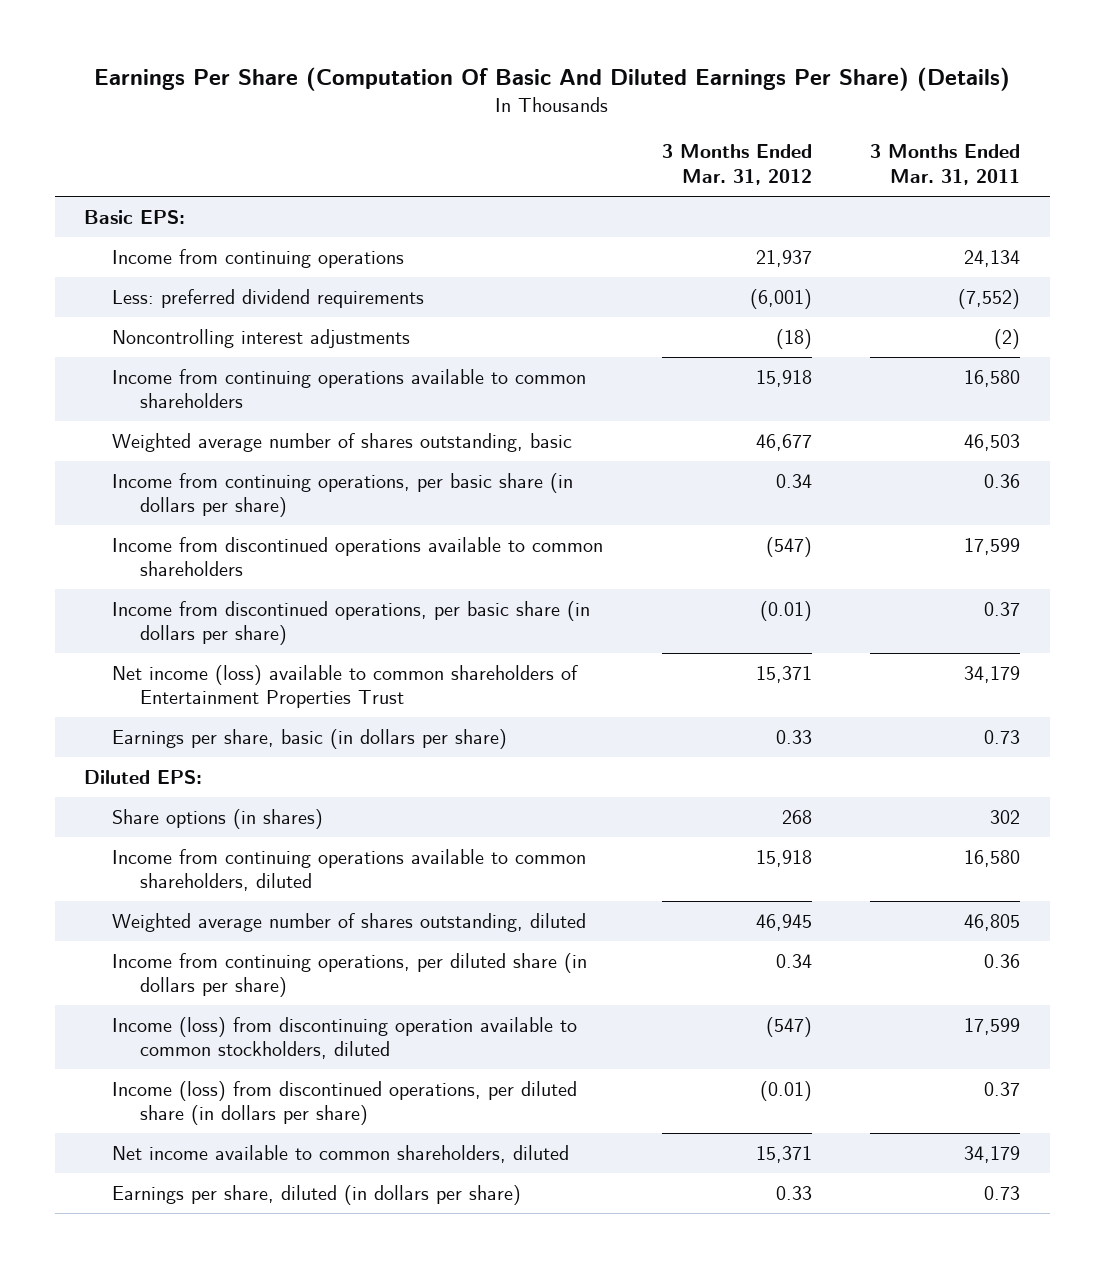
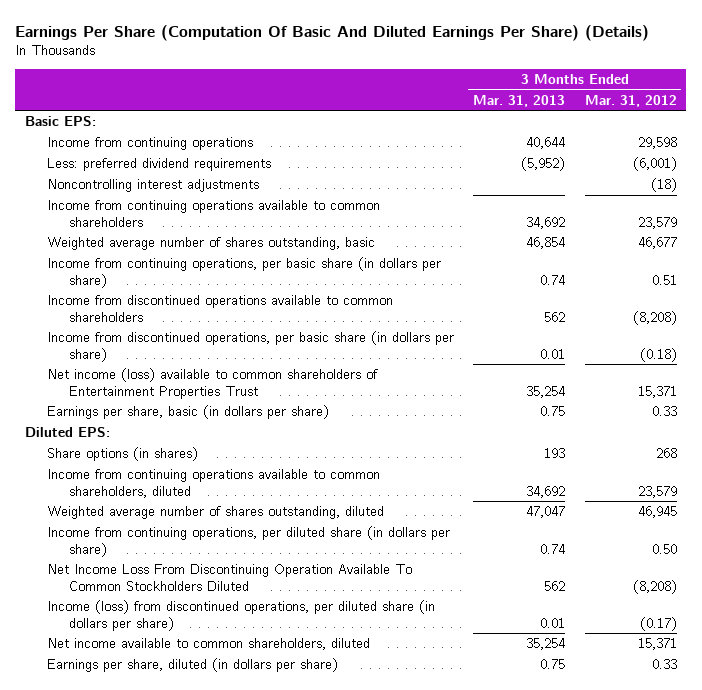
[870,144,1021,186] 3 Months Ended Mar. 31, 2011 -> none
none -> [473,94,566,107] Mar. 31, 2013
[755,249,812,267] 21,937 -> [637,137,677,150] 29,598
[755,369,812,387] 15,918 -> [637,216,677,229] 23,579
[775,473,812,488] 0.34 -> [651,274,677,285] 0.51
[765,536,812,557] (547) -> [632,310,677,325] (8,208)
[759,600,812,621] (0.01) -> [639,347,677,362] (0.18)
[755,849,812,867] 15,918 -> [637,485,677,498] 23,579
[775,953,812,968] 0.34 -> [651,543,677,554] 0.50
[112,1016,578,1060] Income (loss) from discontinuing operation available to common stockholders, diluted -> [46,564,412,591] Net Income Loss From Discontinuing Operation Available To Common Stockholders Diluted
[765,1016,812,1037] (547) -> [632,579,677,594] (8,208)
[759,1080,812,1101] (0.01) -> [639,616,677,631] (0.17)

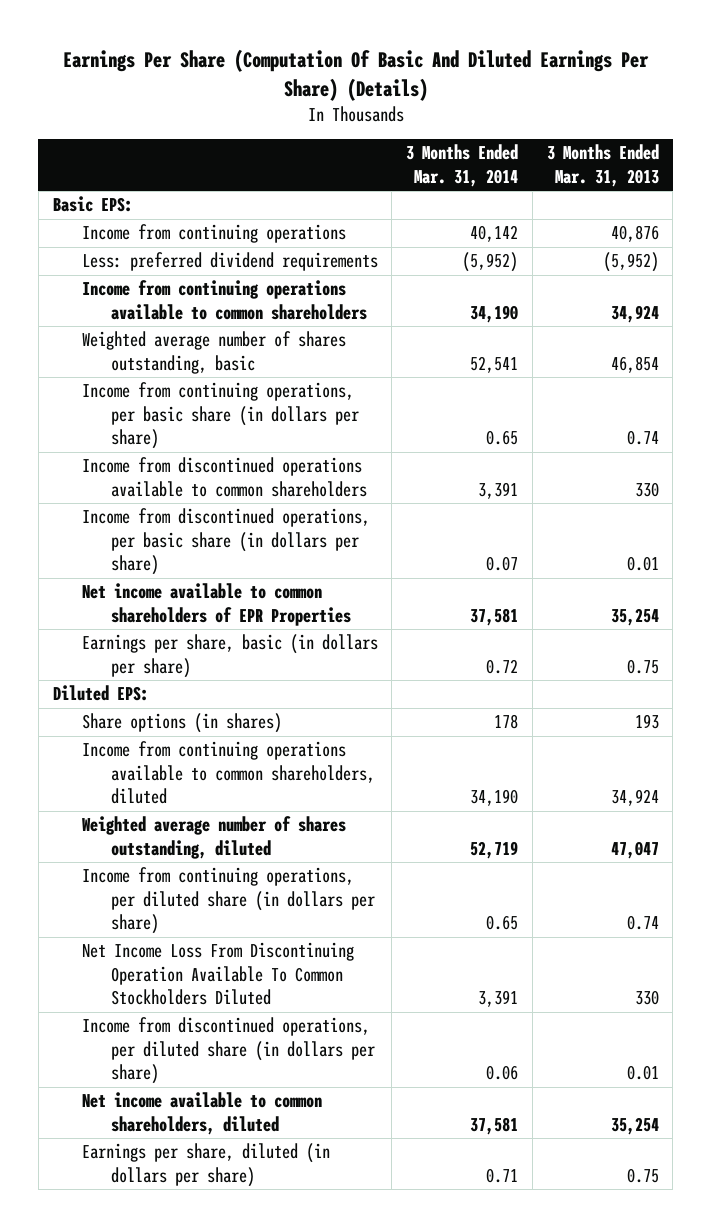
[584,94,677,107] Mar. 31, 2012 -> none
none -> [406,144,519,187] 3 Months Ended Mar. 31, 2014
[526,137,566,150] 40,644 -> [610,225,659,243] 40,876
[46,179,259,193] Noncontrolling interest adjustments -> none
[526,216,566,229] 34,692 -> [610,304,659,323] 34,924
[544,311,566,322] 562 -> [634,481,659,497] 330
[46,368,378,399] Net income (loss) available to common shareholders of Entertainment Properties Trust -> [81,583,351,626] Net income available to common shareholders of EPR Properties
[526,485,566,498] 34,692 -> [610,789,659,807] 34,924
[544,580,566,591] 562 -> [634,990,659,1006] 330
[46,600,435,631] Income (loss) from discontinued operations, per diluted share (in dollars per share) -> [81,1017,375,1085] Income from discontinued operations, per diluted share (in dollars per share)

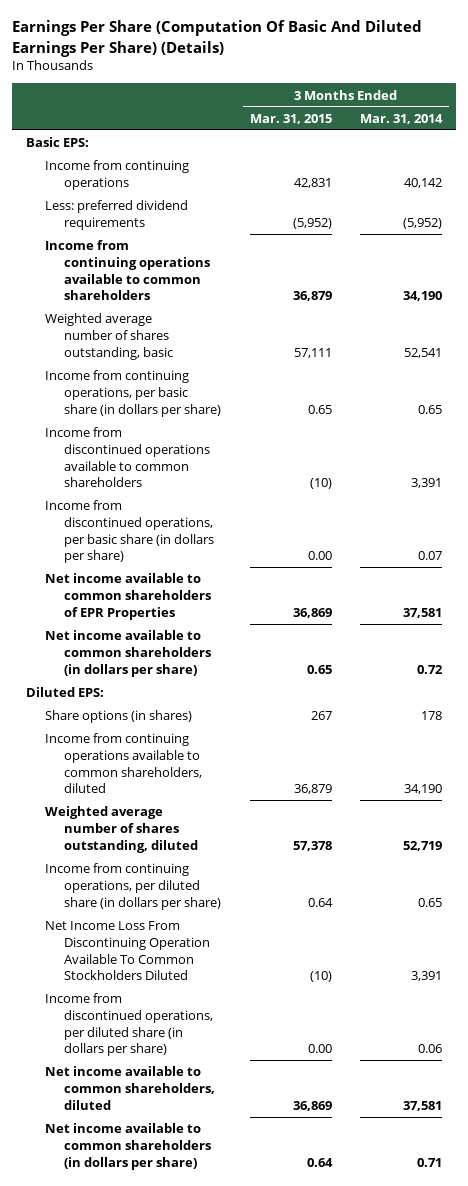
[546,144,659,187] 3 Months Ended Mar. 31, 2013 -> none
none -> [249,113,332,124] Mar. 31, 2015
[81,634,378,678] Earnings per share, basic (in dollars per share) -> [45,630,212,677] Net income available to common shareholders (in dollars per share)
[81,1143,330,1187] Earnings per share, diluted (in dollars per share) -> [45,1123,212,1170] Net income available to common shareholders (in dollars per share)

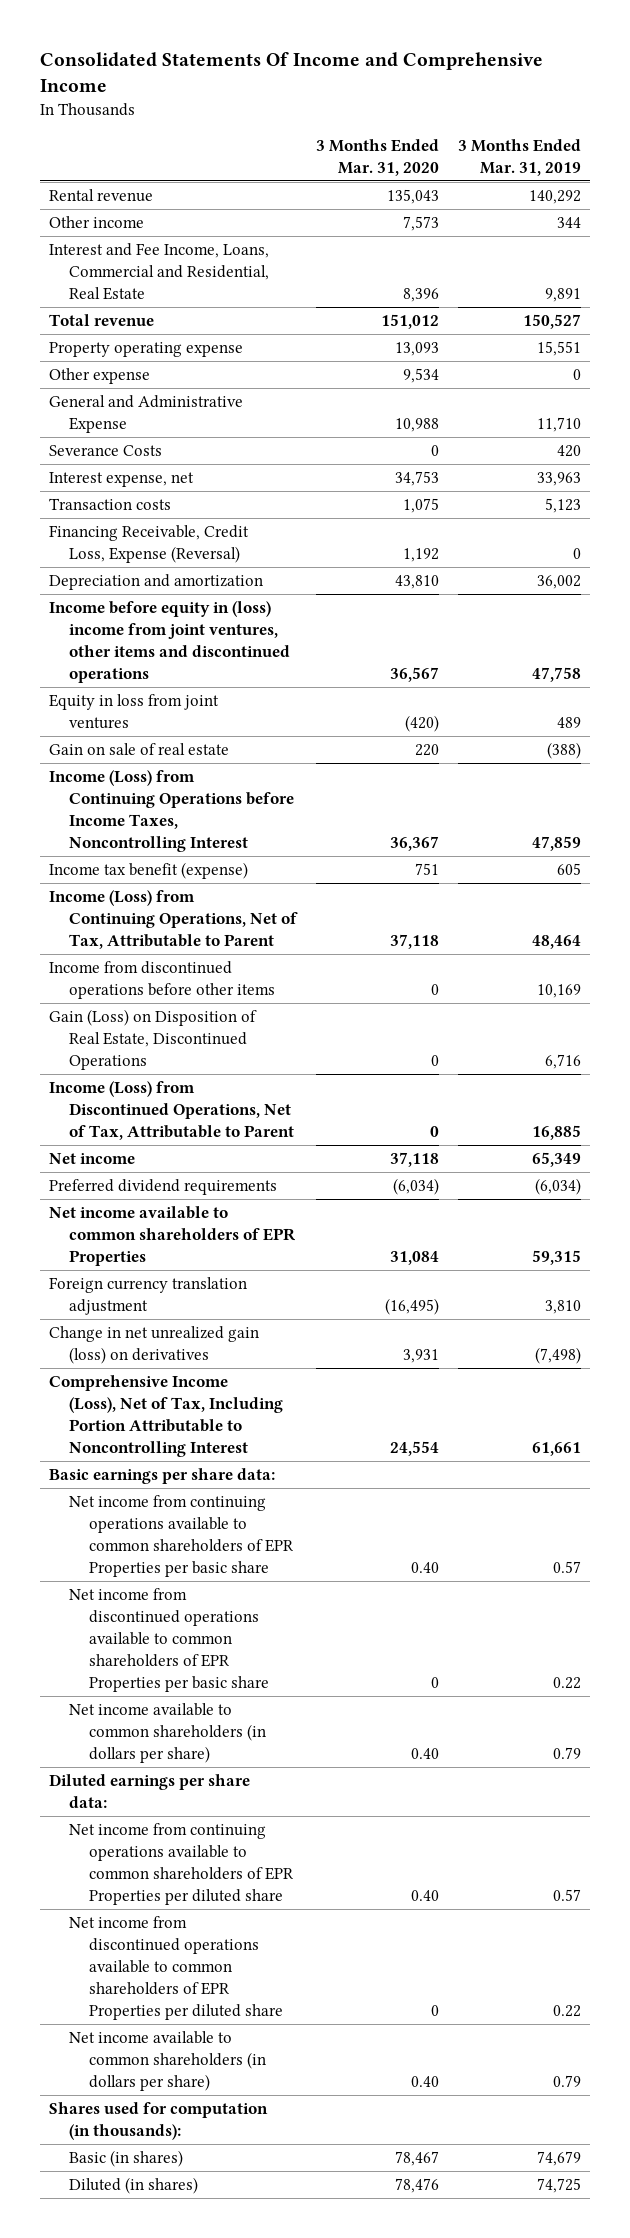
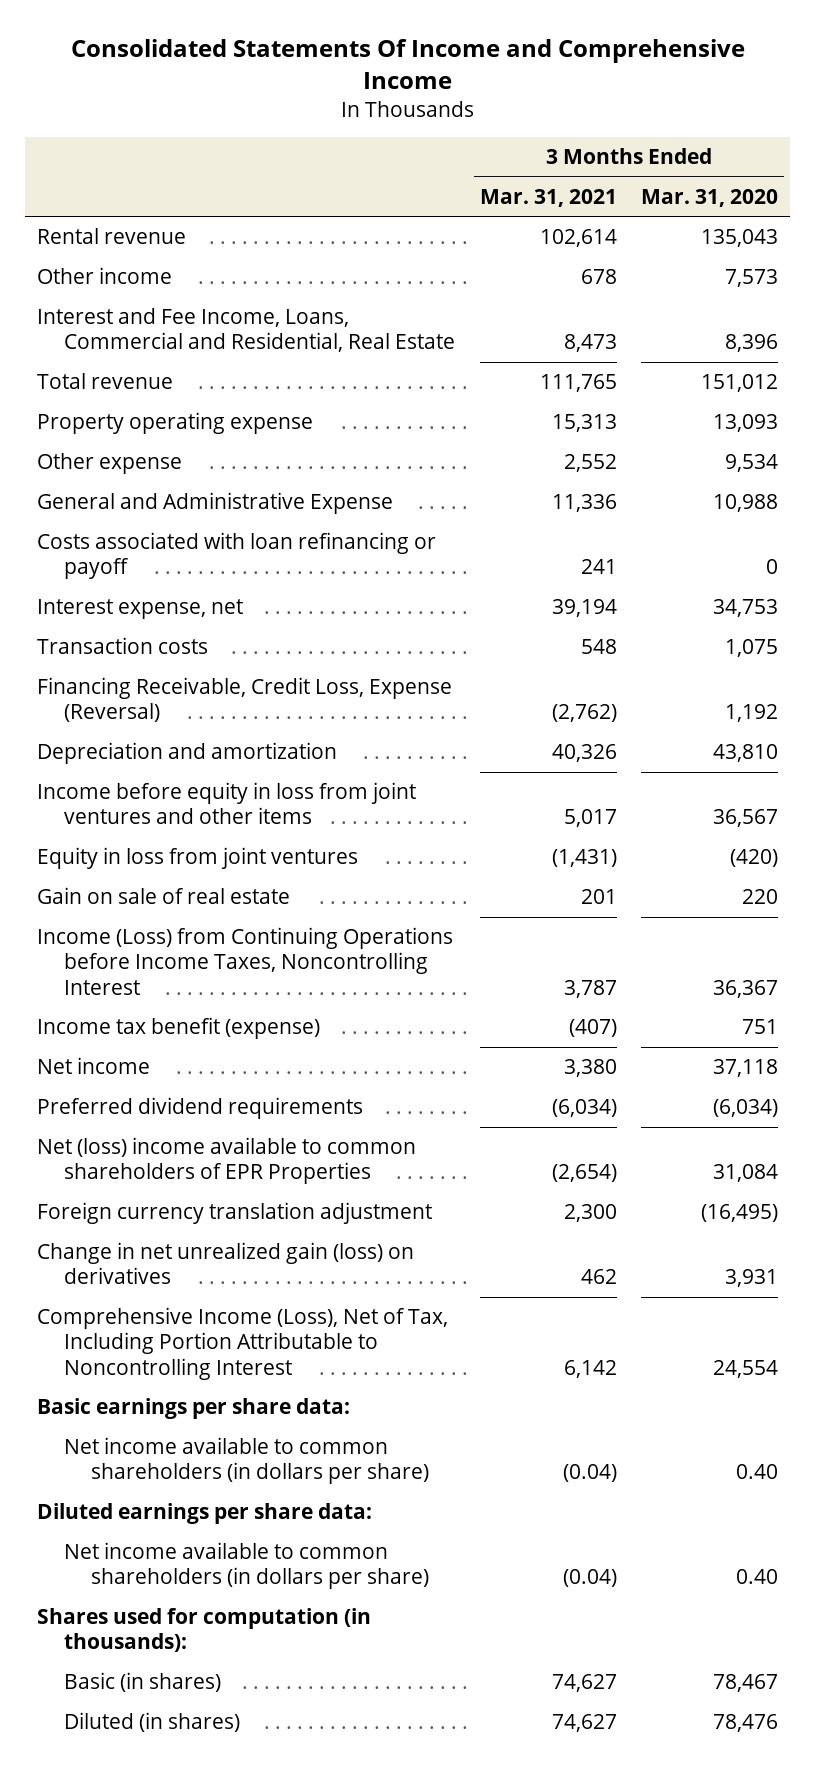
[457,138,581,176] 3 Months Ended Mar. 31, 2019 -> none
none -> [479,188,617,207] Mar. 31, 2021
[49,444,163,456] Severance Costs -> none
none -> [37,532,437,580] Costs associated with loan refinancing or payoff
[49,600,291,683] Income before equity in (loss) income from joint ventures, other items and discontinued operations -> [37,782,417,825] Income before equity in loss from joint ventures and other items
[49,889,299,949] Income (Loss) from Continuing Operations, Net of Tax, Attributable to Parent -> none
[49,960,276,999] Income from discontinued operations before other items -> none
[49,1008,258,1070] Gain (Loss) on Disposition of Real Estate, Discontinued Operations -> none
[49,1080,295,1140] Income (Loss) from Discontinued Operations, Net of Tax, Attributable to Parent -> none
[49,1205,297,1266] Net income available to common shareholders of EPR Properties -> [37,1137,417,1185] Net (loss) income available to common shareholders of EPR Properties
[69,1494,294,1577] Net income from continuing operations available to common shareholders of EPR Properties per basic share -> none
[69,1587,269,1692] Net income from discontinued operations available to common shareholders of EPR Properties per basic share -> none
[69,1822,294,1905] Net income from continuing operations available to common shareholders of EPR Properties per diluted share -> none
[69,1915,283,2020] Net income from discontinued operations available to common shareholders of EPR Properties per diluted share -> none

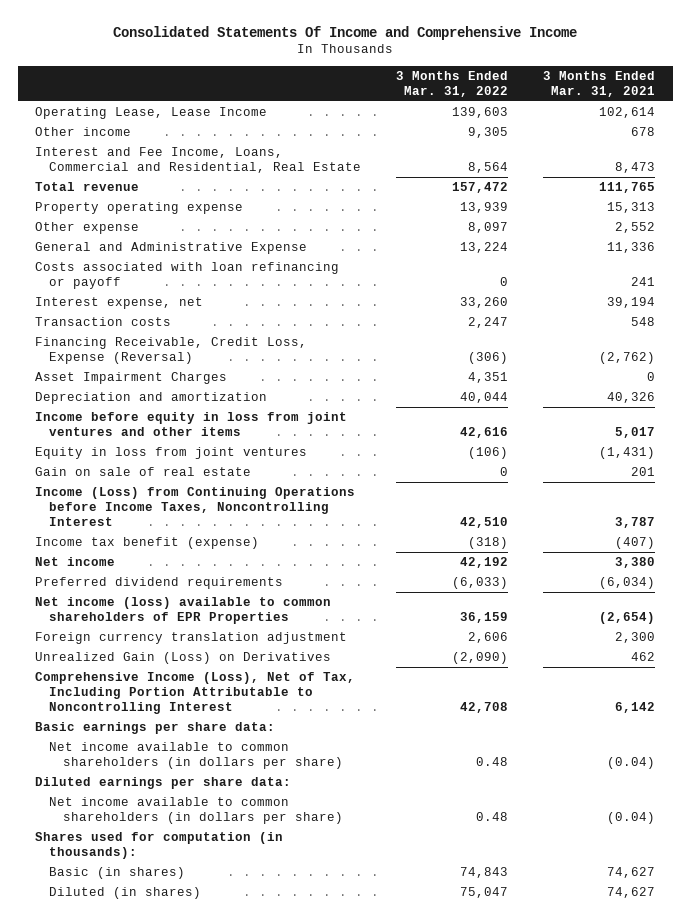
[640,188,778,207] Mar. 31, 2020 -> none
none -> [396,70,509,97] 3 Months Ended Mar. 31, 2022
[37,228,187,245] Rental revenue -> [35,107,268,120] Operating Lease, Lease Income
none -> [35,372,228,385] Asset Impairment Charges
[37,1137,417,1185] Net (loss) income available to common shareholders of EPR Properties -> [35,597,332,625] Net income (loss) available to common shareholders of EPR Properties
[37,1242,415,1285] Change in net unrealized gain (loss) on derivatives -> [35,652,332,665] Unrealized Gain (Loss) on Derivatives

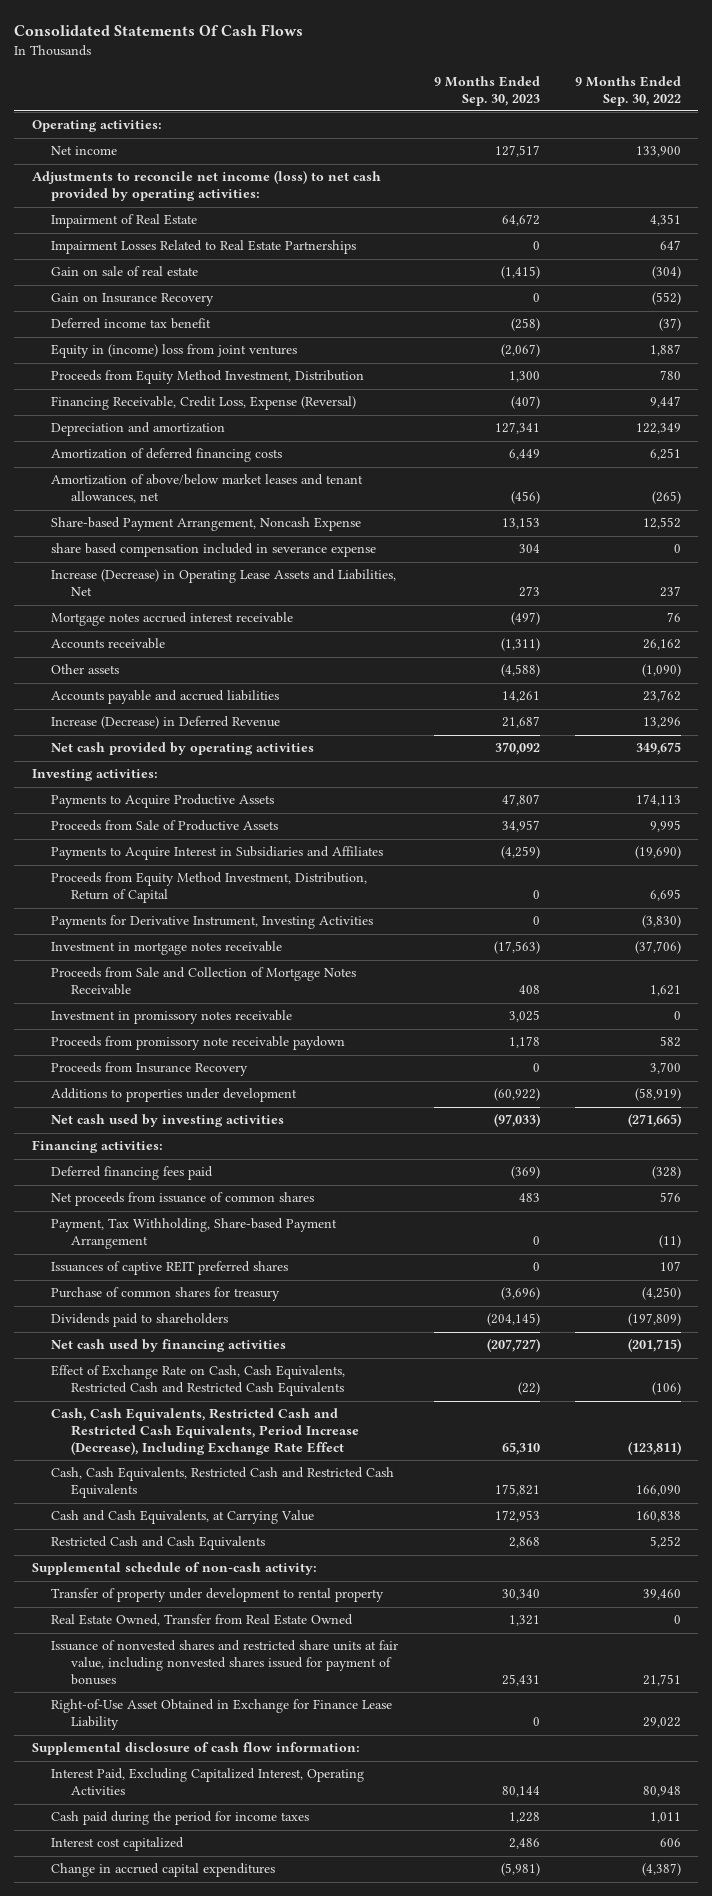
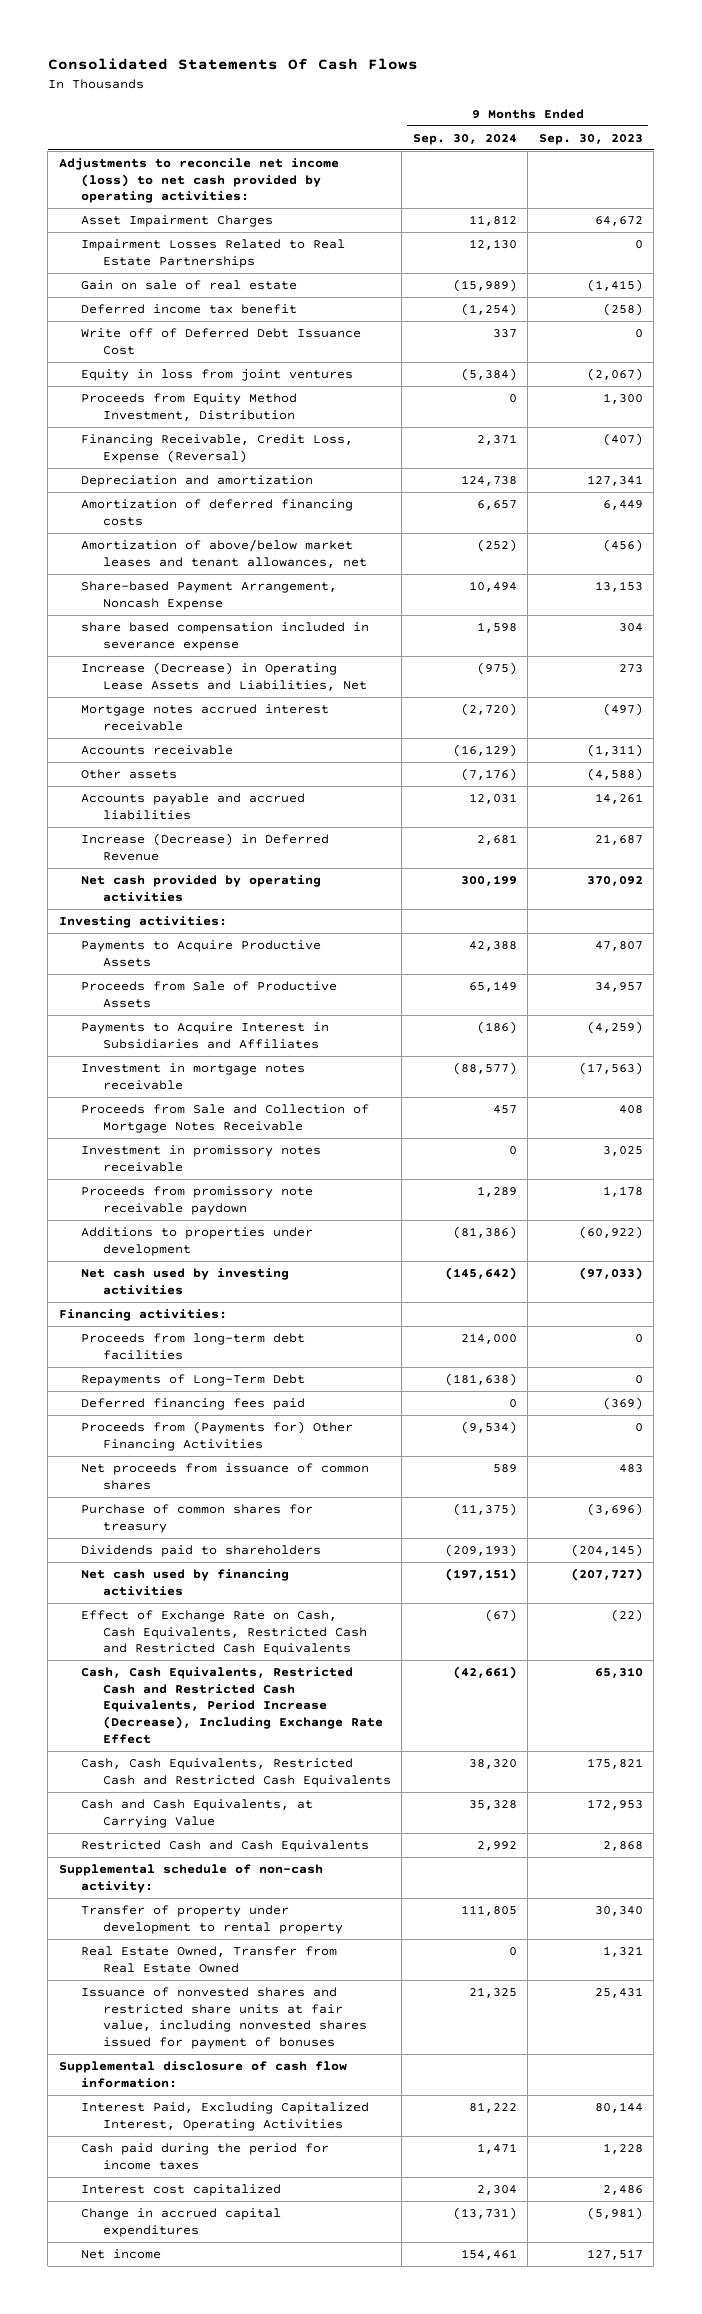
[574,75,681,106] 9 Months Ended Sep. 30, 2022 -> none
none -> [412,133,517,145] Sep. 30, 2024
[31,120,162,133] Operating activities: -> none
[51,214,198,229] Impairment of Real Estate -> [80,215,273,228] Asset Impairment Charges
[51,293,215,307] Gain on Insurance Recovery -> none
none -> [80,328,361,355] Write off of Deferred Debt Issuance Cost
[51,344,298,359] Equity in (income) loss from joint ventures -> [80,369,353,382] Equity in loss from joint ventures
[51,872,368,904] Proceeds from Equity Method Investment, Distribution, Return of Capital -> none
[51,915,374,930] Payments for Derivative Instrument, Investing Activities -> none
[51,1062,249,1077] Proceeds from Insurance Recovery -> none
none -> [80,1333,305,1360] Proceeds from long-term debt facilities
none -> [80,1374,305,1387] Repayments of Long-Term Debt
none -> [80,1421,353,1451] Proceeds from (Payments for) Other Financing Activities
[51,1218,338,1250] Payment, Tax Withholding, Share-based Payment Arrangement -> none
[51,1261,289,1276] Issuances of captive REIT preferred shares -> none
[51,1699,393,1731] Right-of-Use Asset Obtained in Exchange for Finance Lease Liability -> none
[51,146,118,156] Net income -> [80,2249,161,2260] Net income

